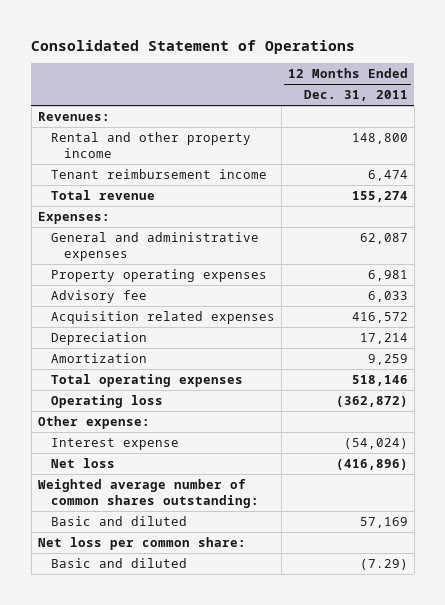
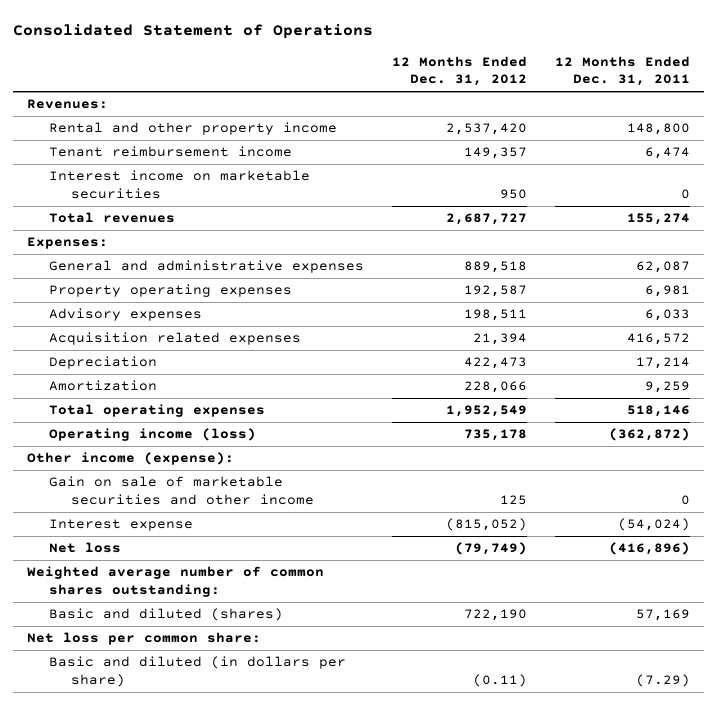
none -> [392,55,528,87] 12 Months Ended Dec. 31, 2012
none -> [49,170,311,199] Interest income on marketable securities
[50,189,155,200] Total revenue -> [49,212,176,224] Total revenues
[50,289,147,303] Advisory fee -> [49,308,203,322] Advisory expenses
[50,394,163,408] Operating loss -> [49,428,257,442] Operating income (loss)
[37,415,150,429] Other expense: -> [27,452,235,466] Other income (expense):
none -> [49,476,315,505] Gain on sale of marketable securities and other income
[50,515,187,526] Basic and diluted -> [49,608,284,622] Basic and diluted (shares)
[50,557,187,568] Basic and diluted -> [49,656,347,687] Basic and diluted (in dollars per share)

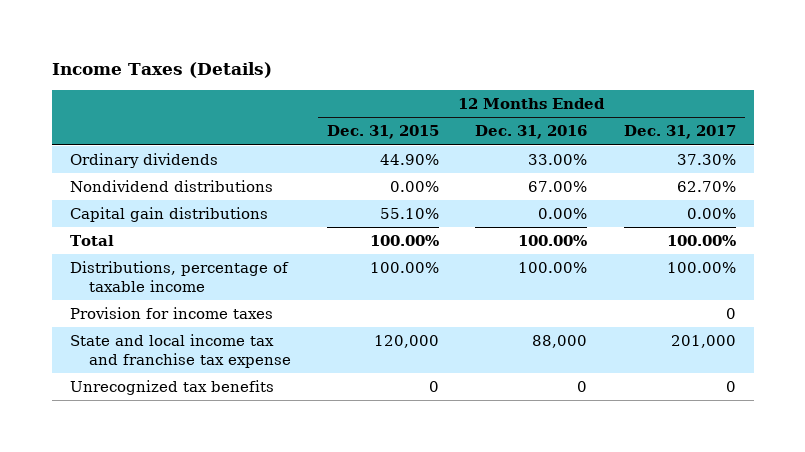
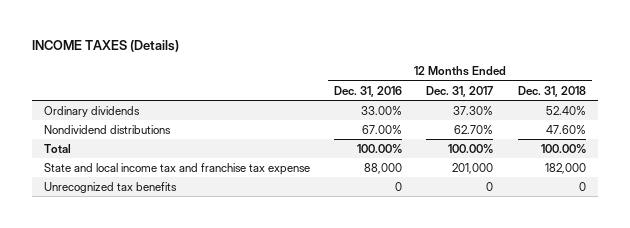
[51,61,272,78] Income Taxes (Details) -> [32,39,180,52] INCOME TAXES (Details)
[327,125,440,140] Dec. 31, 2015 -> none
none -> [517,85,586,97] Dec. 31, 2018
[69,207,268,223] Capital gain distributions -> none
[69,261,289,292] Distributions, percentage of taxable income -> none
[69,307,273,320] Provision for income taxes -> none

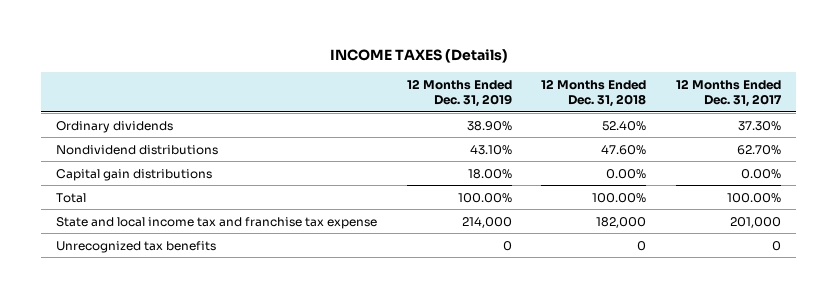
[334,85,403,97] Dec. 31, 2016 -> none
none -> [406,78,512,108] 12 Months Ended Dec. 31, 2019
none -> [56,168,213,181] Capital gain distributions

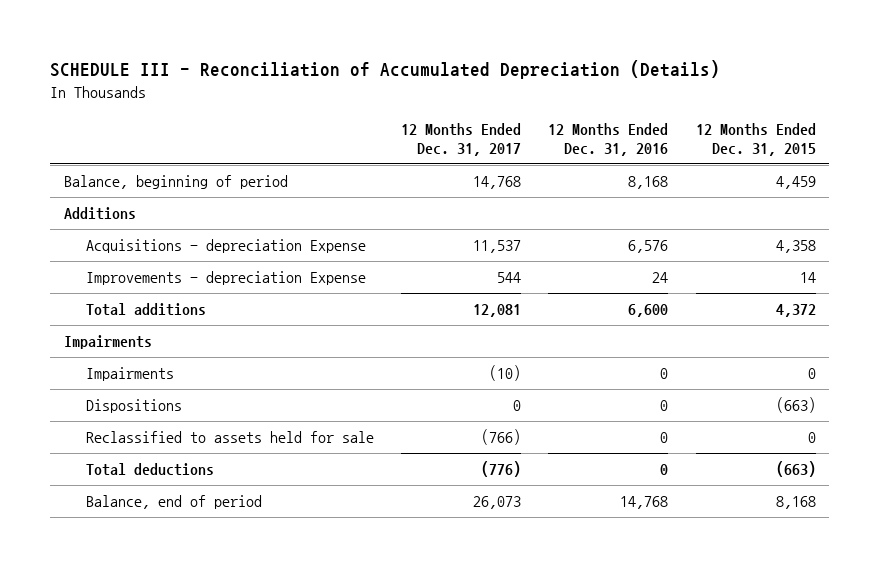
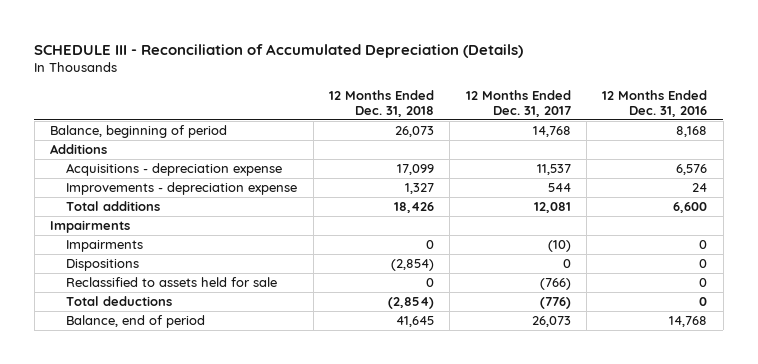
[695,122,816,157] 12 Months Ended Dec. 31, 2015 -> none
none -> [328,89,434,117] 12 Months Ended Dec. 31, 2018
[85,238,366,253] Acquisitions - depreciation Expense -> [66,163,283,177] Acquisitions - depreciation expense
[85,270,366,285] Improvements - depreciation Expense -> [66,182,298,196] Improvements - depreciation expense

